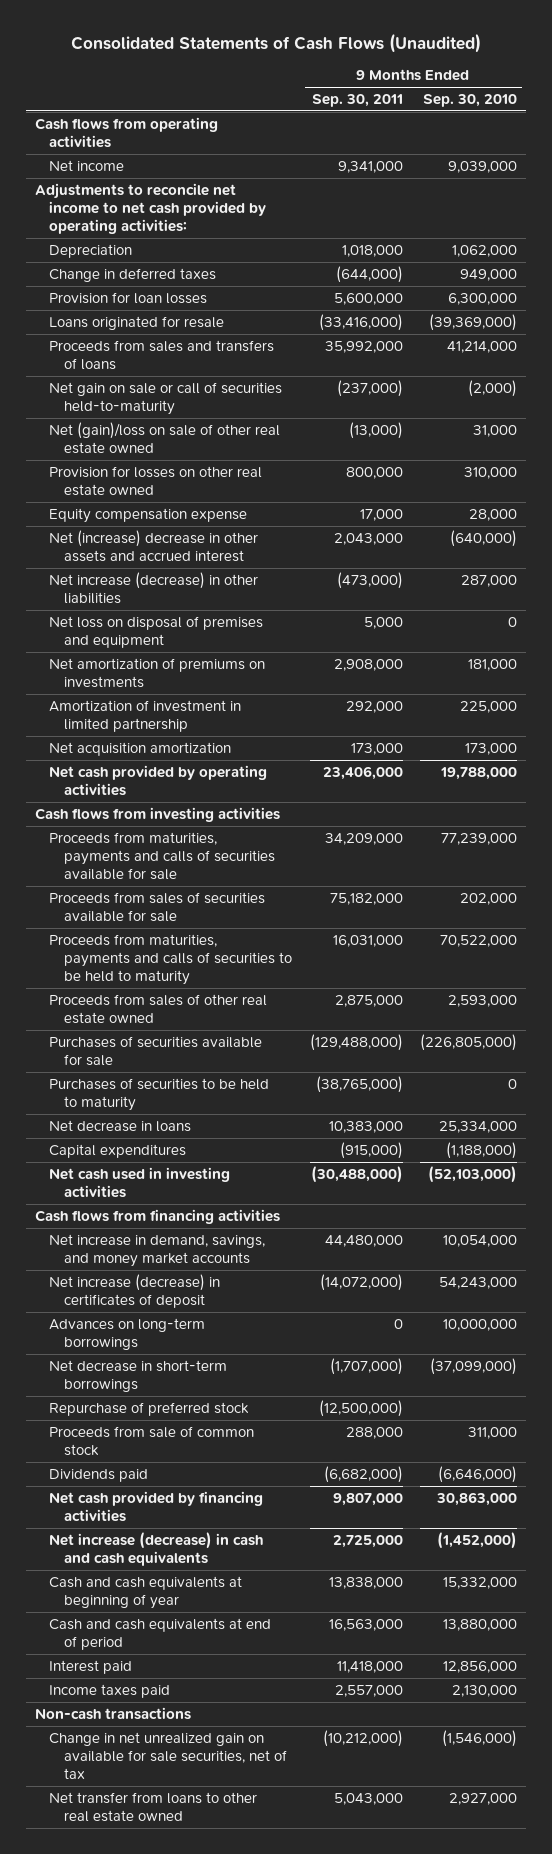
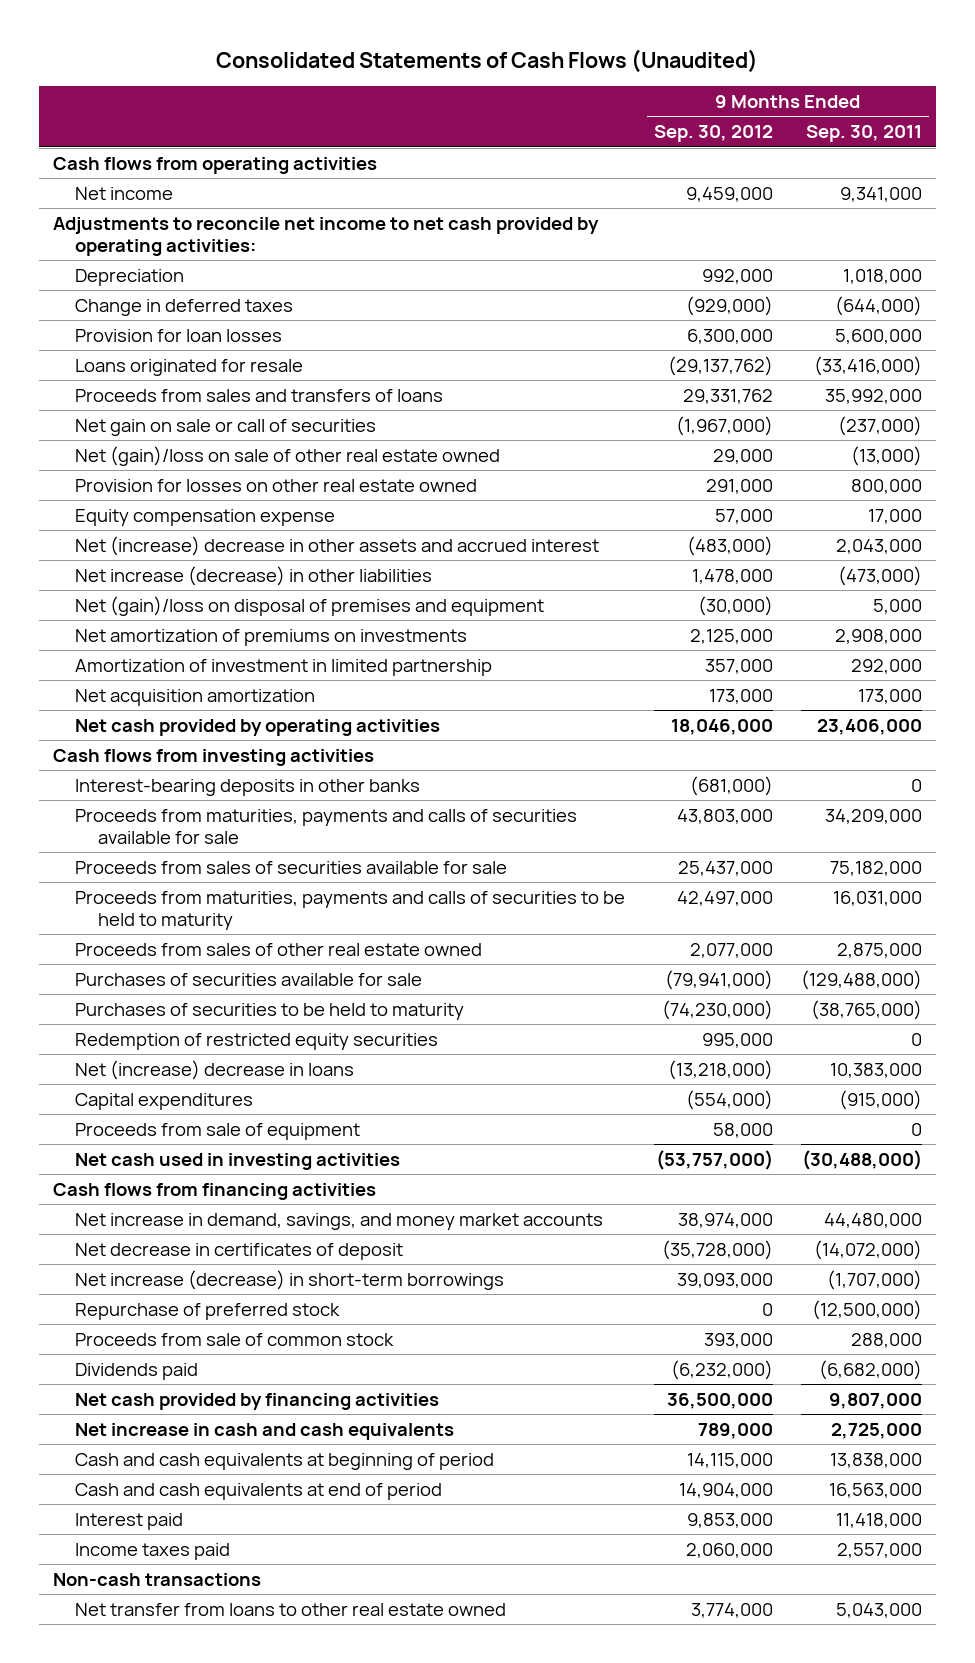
[423,93,518,107] Sep. 30, 2010 -> none
none -> [653,125,773,143] Sep. 30, 2012
[49,381,283,415] Net gain on sale or call of securities held-to-maturity -> [75,418,377,436] Net gain on sale or call of securities
[49,615,264,648] Net loss on disposal of premises and equipment -> [75,595,545,616] Net (gain)/loss on disposal of premises and equipment
none -> [75,778,421,796] Interest-bearing deposits in other banks
none -> [75,1032,439,1050] Redemption of restricted equity securities
[49,1119,192,1132] Net decrease in loans -> [75,1059,355,1080] Net (increase) decrease in loans
none -> [75,1122,361,1140] Proceeds from sale of equipment
[49,1317,206,1350] Advances on long-term borrowings -> none
[49,1273,221,1308] Net increase (decrease) in certificates of deposit -> [75,1242,404,1260] Net decrease in certificates of deposit
[49,1359,228,1392] Net decrease in short-term borrowings -> [75,1269,505,1290] Net increase (decrease) in short-term borrowings
[49,1531,264,1566] Net increase (decrease) in cash and cash equivalents -> [75,1422,455,1440] Net increase in cash and cash equivalents
[49,1575,243,1609] Cash and cash equivalents at beginning of year -> [75,1452,495,1470] Cash and cash equivalents at beginning of period
[49,1731,287,1780] Change in net unrealized gain on available for sale securities, net of tax -> none

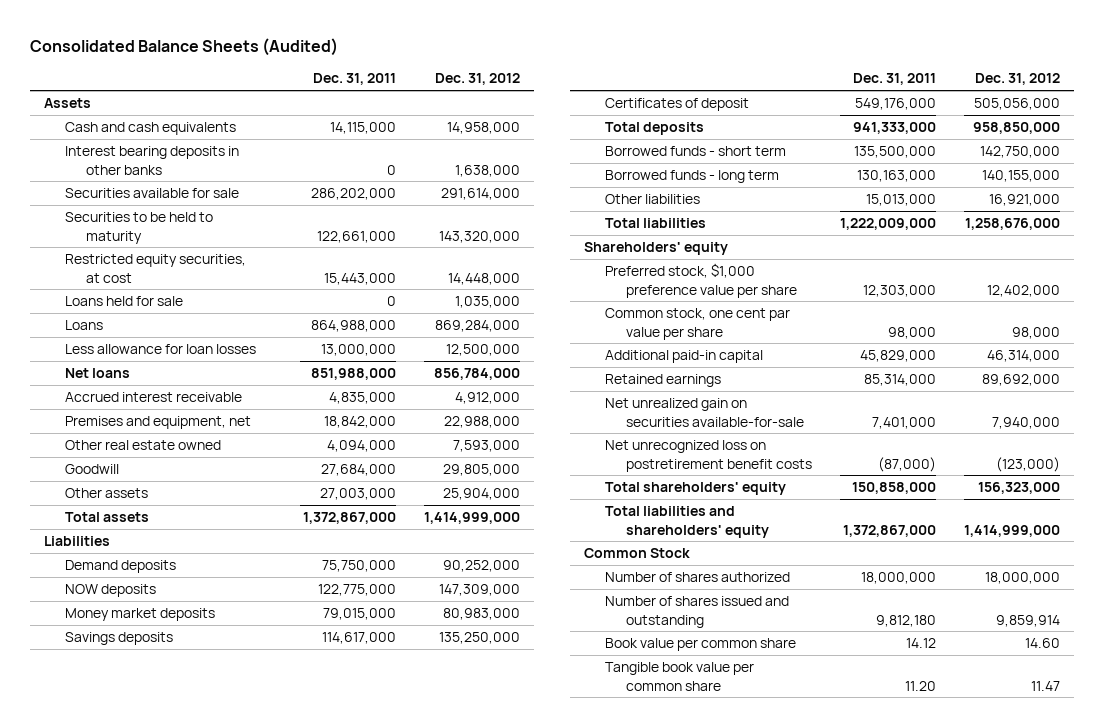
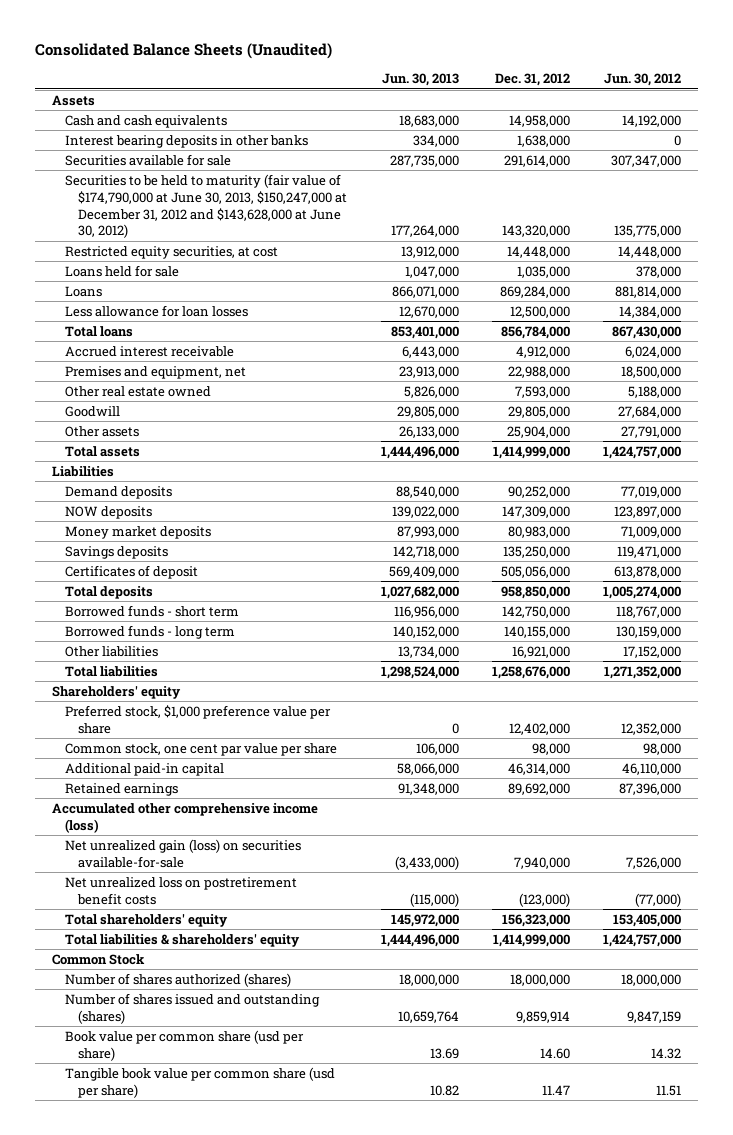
[29,37,338,56] Consolidated Balance Sheets (Audited) -> [35,43,333,60] Consolidated Balance Sheets (Unaudited)
[313,73,397,86] Dec. 31, 2011 -> none
none -> [381,73,459,87] Jun. 30, 2013
none -> [604,73,682,87] Jun. 30, 2012
[65,212,214,244] Securities to be held to maturity -> [65,173,348,239] Securities to be held to maturity (fair value of $174,790,000 at June 30, 2013, $150,247,000 at December 31, 2012 and $143,628,000 at June 30, 2012)
[65,368,131,379] Net loans -> [65,325,134,337] Total loans
none -> [51,802,318,833] Accumulated other comprehensive income (loss)
[604,398,804,427] Net unrealized gain on securities available-for-sale -> [65,838,302,868] Net unrealized gain (loss) on securities available-for-sale
[604,440,812,472] Net unrecognized loss on postretirement benefit costs -> [65,876,298,905] Net unrealized loss on postretirement benefit costs
[604,506,769,538] Total liabilities and shareholders' equity -> [65,933,301,947] Total liabilities & shareholders' equity
[604,572,790,583] Number of shares authorized -> [65,972,292,987] Number of shares authorized (shares)
[604,596,789,628] Number of shares issued and outstanding -> [65,992,321,1024] Number of shares issued and outstanding (shares)
[604,638,796,652] Book value per common share -> [65,1029,305,1061] Book value per common share (usd per share)
[604,662,754,691] Tangible book value per common share -> [65,1066,336,1098] Tangible book value per common share (usd per share)

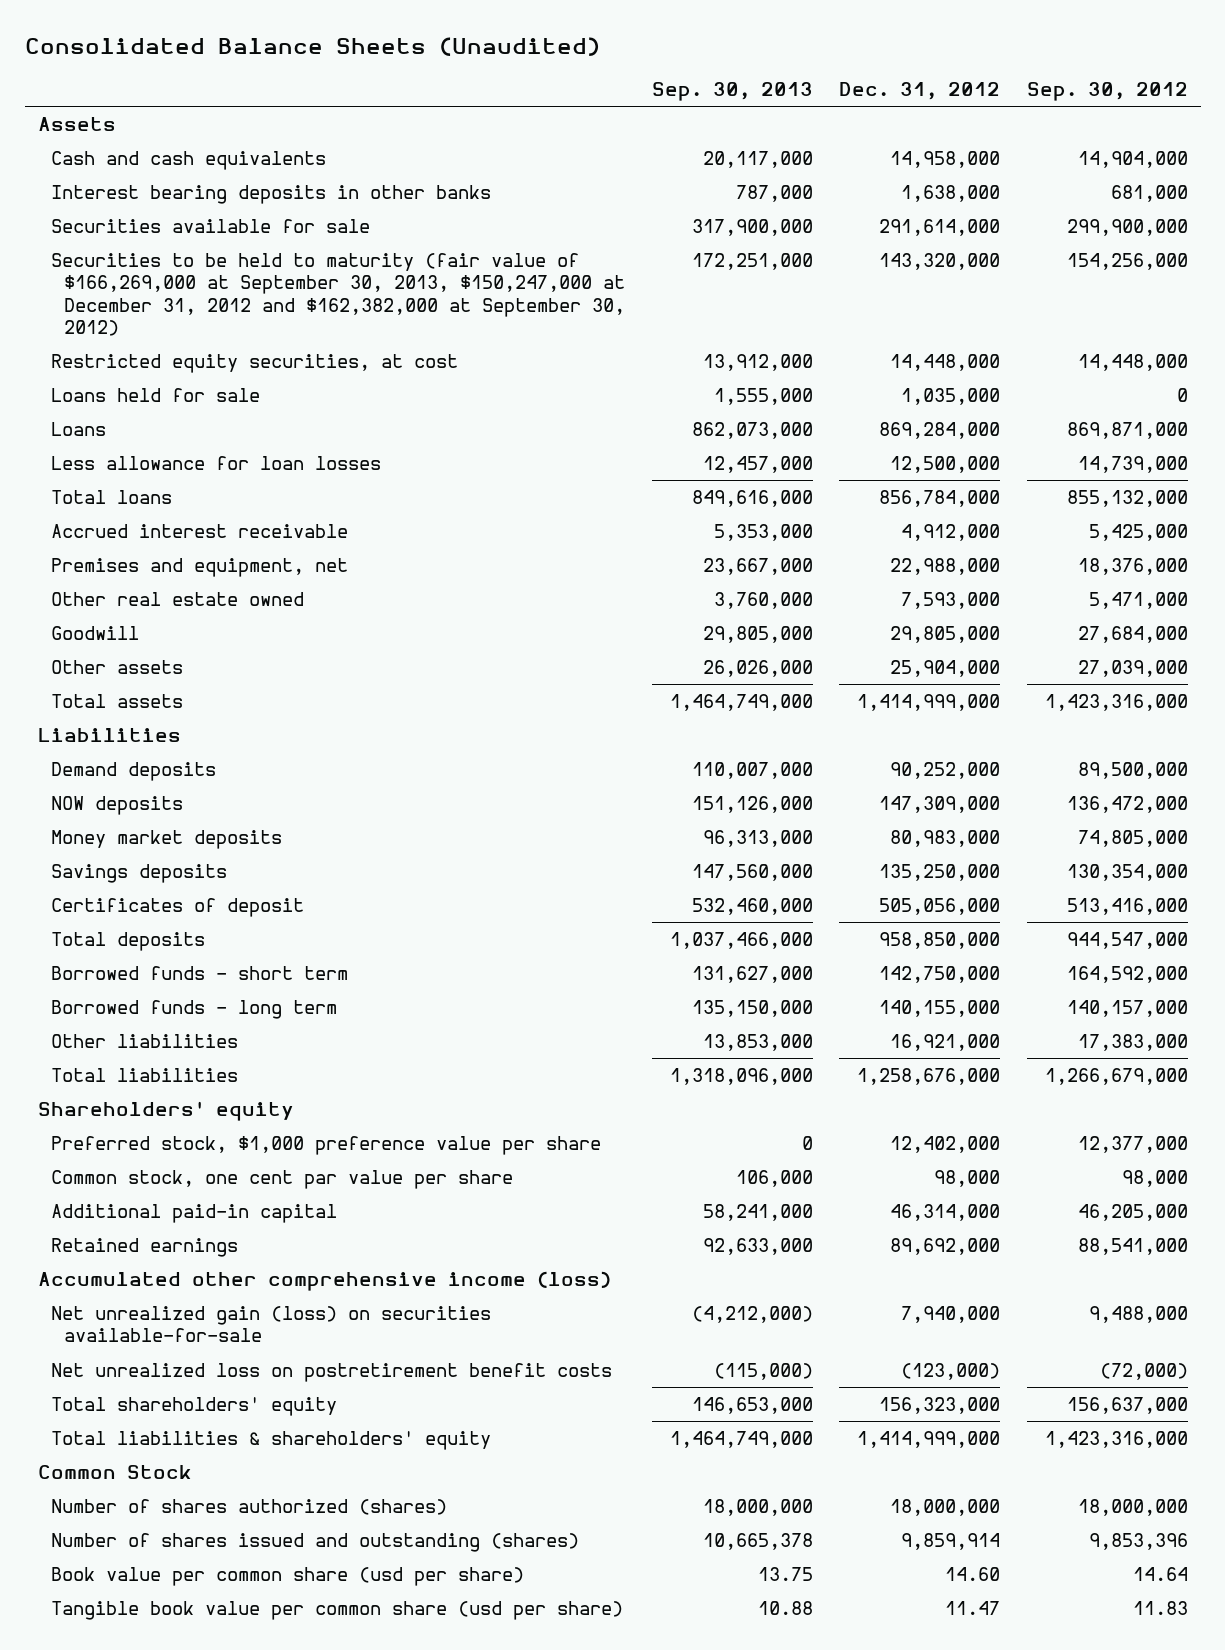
[381,73,459,87] Jun. 30, 2013 -> none
[604,73,682,87] Jun. 30, 2012 -> none
none -> [651,82,813,102] Sep. 30, 2013
none -> [1026,82,1188,102] Sep. 30, 2012
[65,173,348,239] Securities to be held to maturity (fair value of $174,790,000 at June 30, 2013, $150,247,000 at December 31, 2012 and $143,628,000 at June 30, 2012) -> [51,253,626,337] Securities to be held to maturity (fair value of $166,269,000 at September 30, 2013, $150,247,000 at December 31, 2012 and $162,382,000 at September 30, 2012)

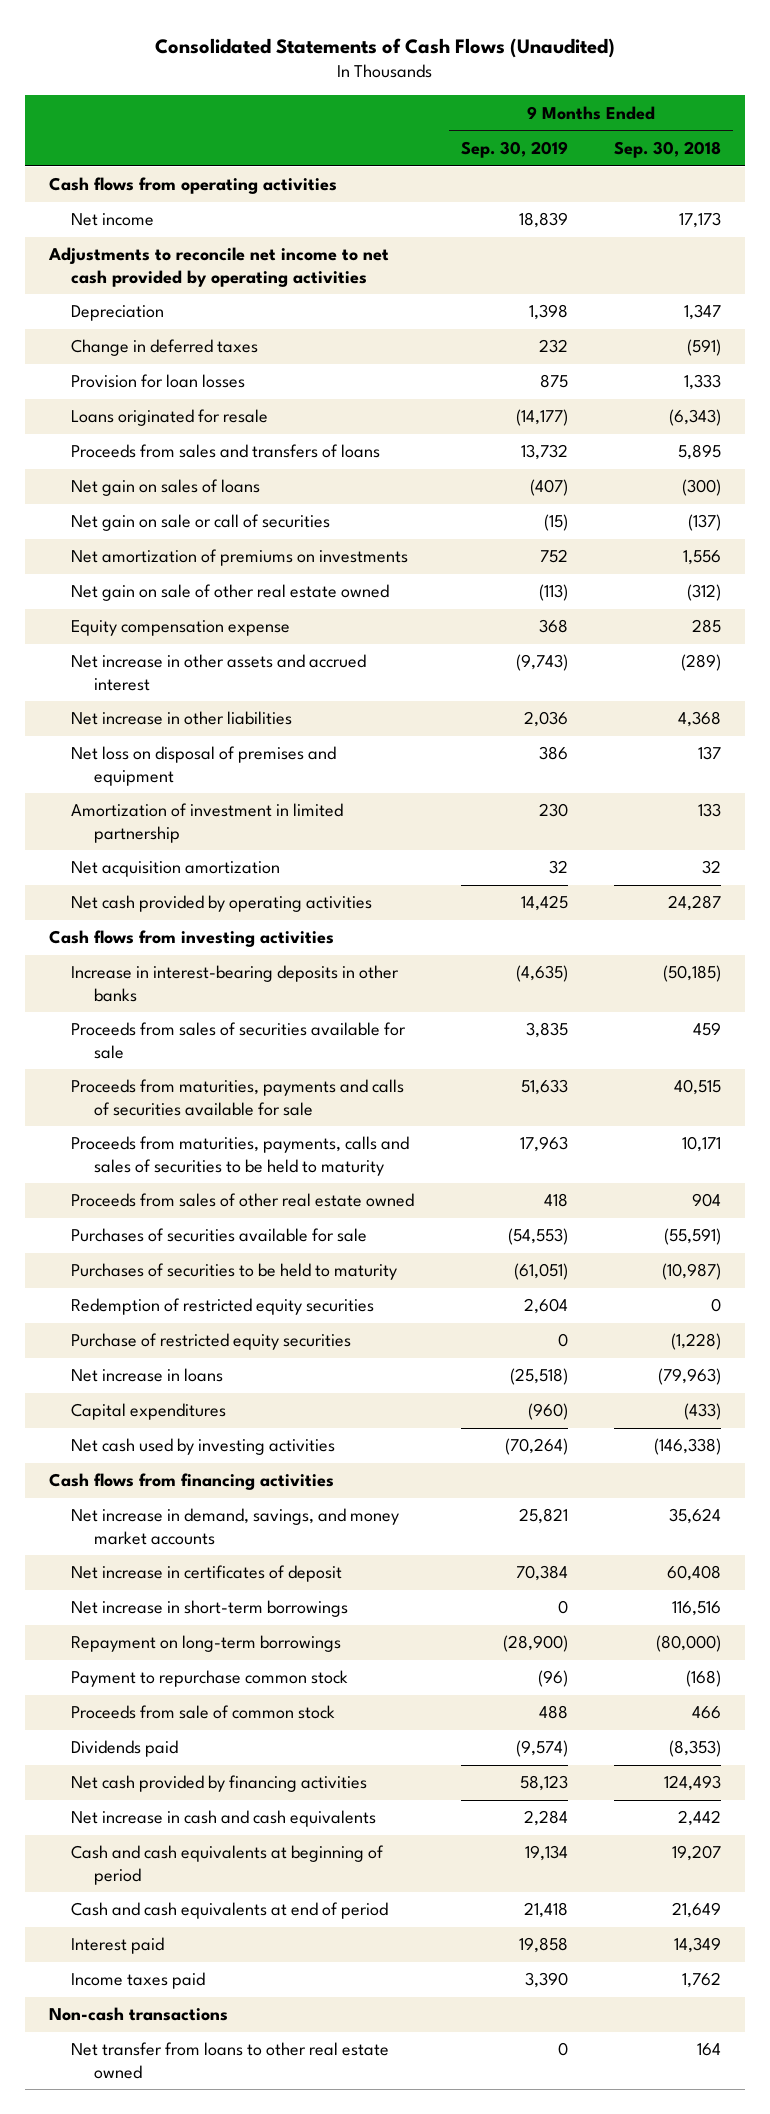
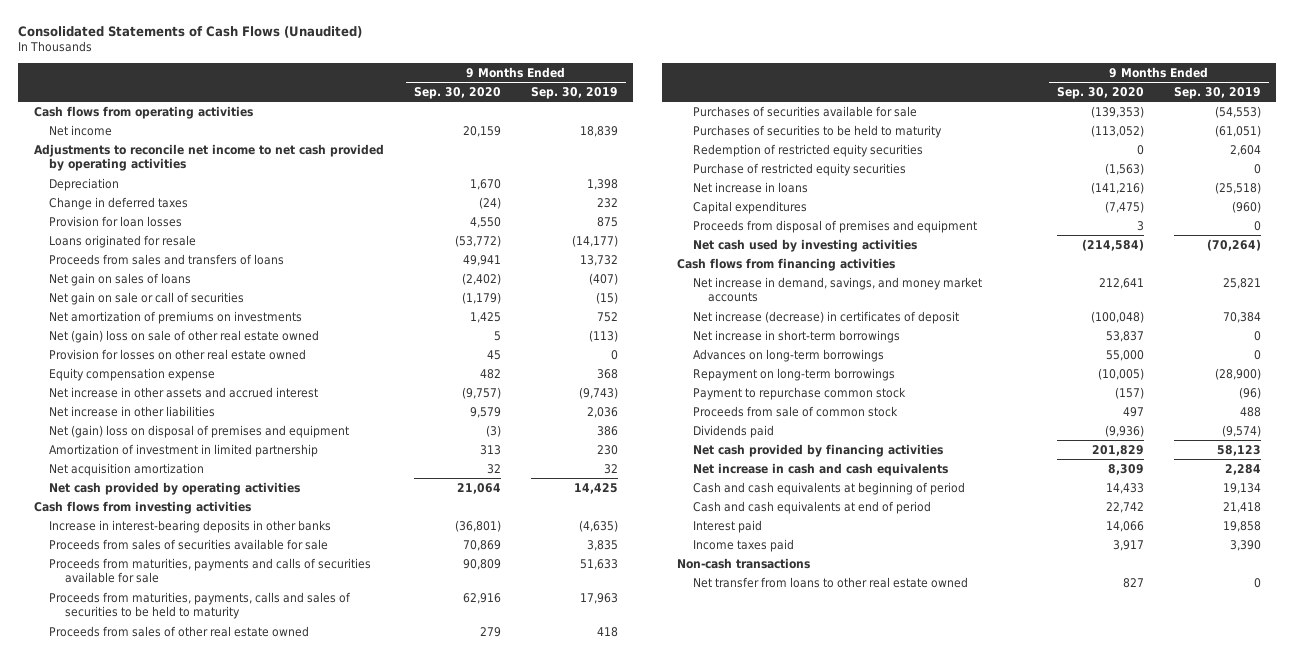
[614,140,722,158] Sep. 30, 2018 -> none
none -> [413,86,501,99] Sep. 30, 2020
[71,584,390,602] Net gain on sale of other real estate owned -> [49,329,320,343] Net (gain) loss on sale of other real estate owned
none -> [49,348,307,360] Provision for losses on other real estate owned
[71,746,337,786] Net loss on disposal of premises and equipment -> [49,424,350,438] Net (gain) loss on disposal of premises and equipment
none -> [692,219,977,233] Proceeds from disposal of premises and equipment
[71,1565,343,1583] Net increase in certificates of deposit -> [692,310,959,324] Net increase (decrease) in certificates of deposit
none -> [692,348,884,362] Advances on long-term borrowings

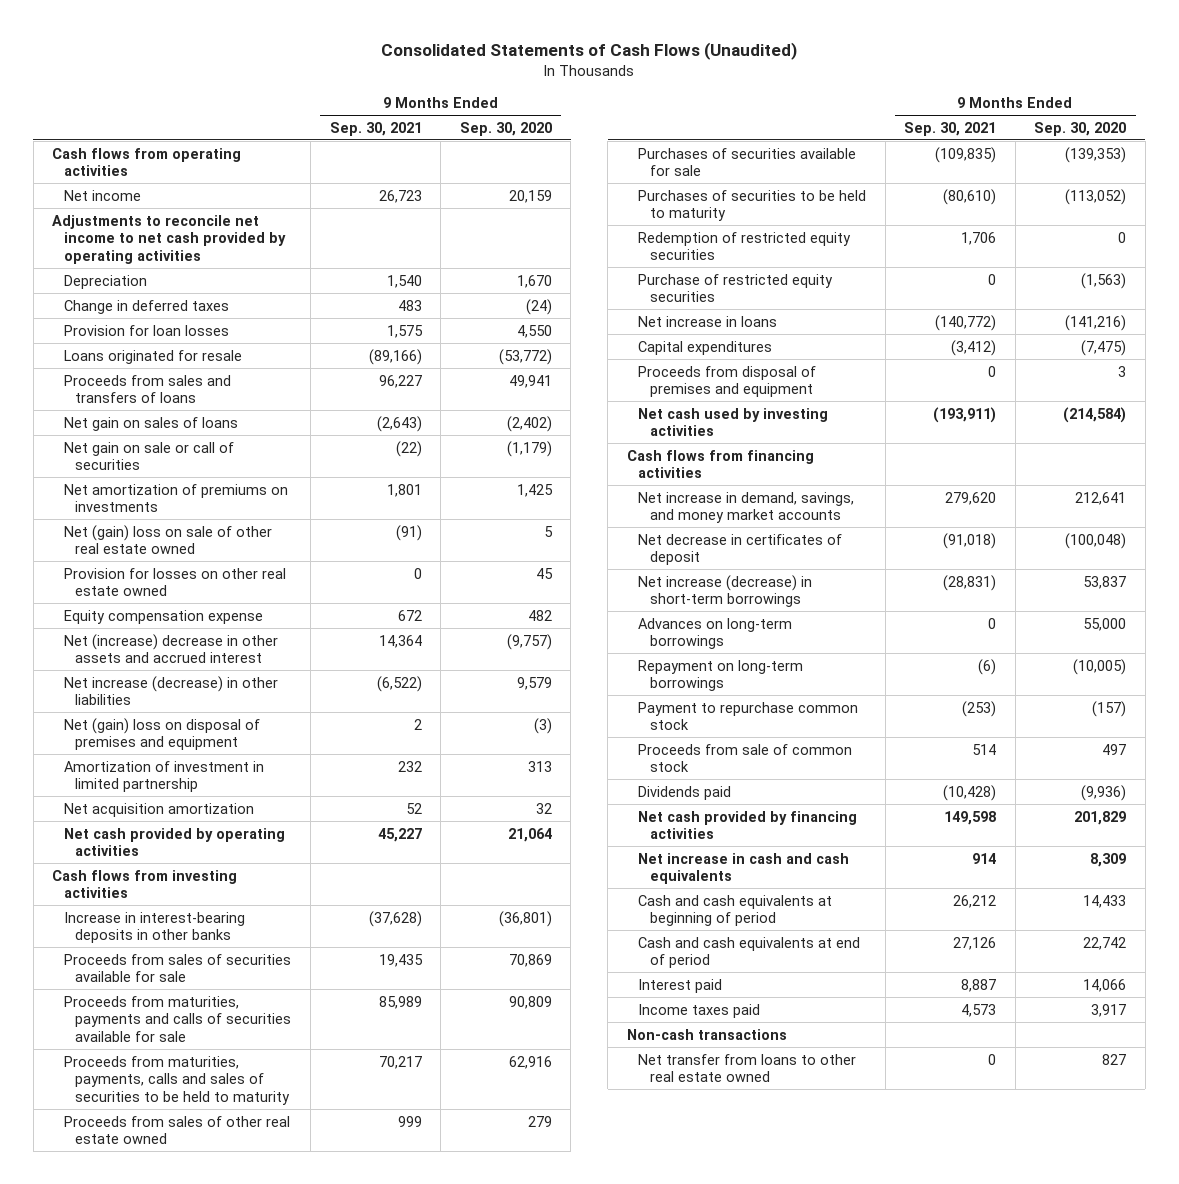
[531,86,619,99] Sep. 30, 2019 -> none
none -> [329,121,422,136] Sep. 30, 2021
[49,386,319,398] Net increase in other assets and accrued interest -> [63,633,278,664] Net (increase) decrease in other assets and accrued interest
[49,405,216,417] Net increase in other liabilities -> [63,675,278,706] Net increase (decrease) in other liabilities
[692,310,959,324] Net increase (decrease) in certificates of deposit -> [638,533,843,566] Net decrease in certificates of deposit
[692,329,900,343] Net increase in short-term borrowings -> [638,574,813,608] Net increase (decrease) in short-term borrowings

